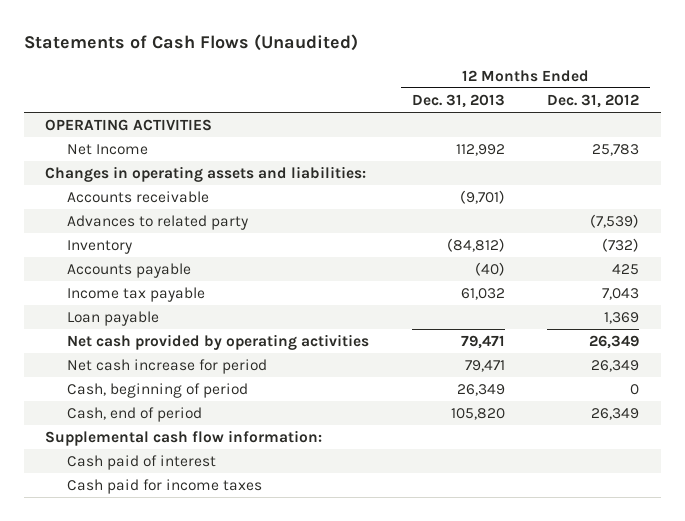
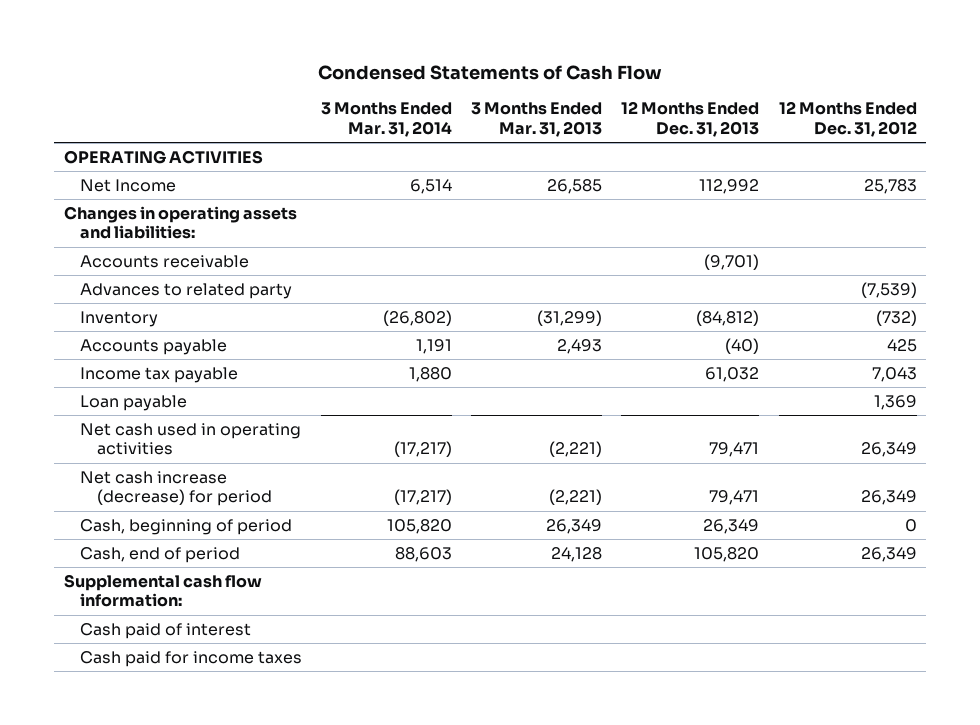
[24,34,359,52] Statements of Cash Flows (Unaudited) -> [318,64,663,80] Condensed Statements of Cash Flow
none -> [321,102,453,137] 3 Months Ended Mar. 31, 2014
none -> [471,102,603,137] 3 Months Ended Mar. 31, 2013
[66,333,369,350] Net cash provided by operating activities -> [80,422,302,456] Net cash used in operating activities
[66,358,267,374] Net cash increase for period -> [80,470,273,507] Net cash increase (decrease) for period

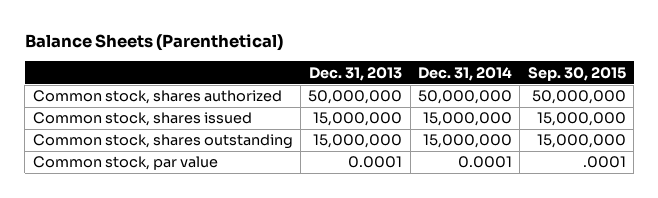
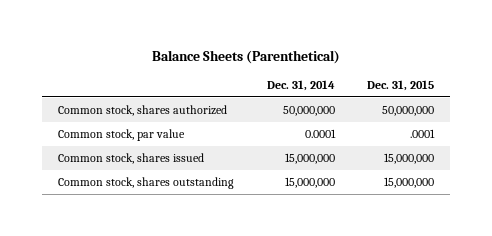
[309,66,403,81] Dec. 31, 2013 -> none
[527,66,626,81] Sep. 30, 2015 -> none
none -> [367,80,435,92] Dec. 31, 2015
[32,156,218,171] Common stock, par value -> [58,129,186,142] Common stock, par value

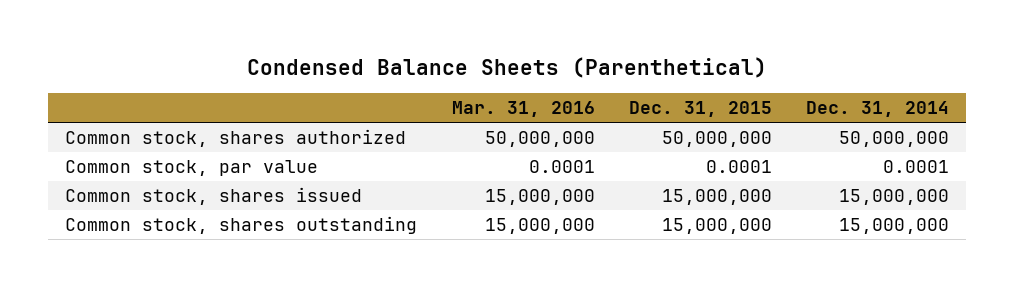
[152,49,341,64] Balance Sheets (Parenthetical) -> [247,57,768,79] Condensed Balance Sheets (Parenthetical)
none -> [451,101,595,118] Mar. 31, 2016
[410,129,436,139] .0001 -> [705,160,772,174] 0.0001

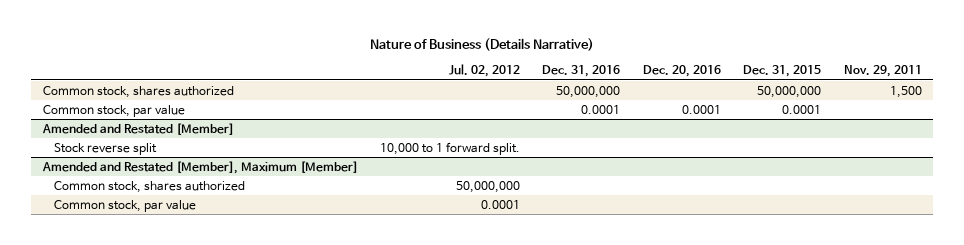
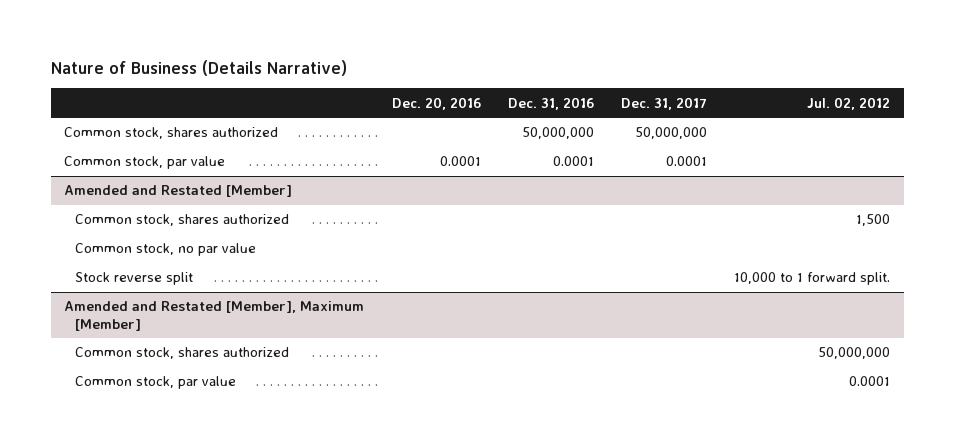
[743,65,822,78] Dec. 31, 2015 -> none
[843,65,922,78] Nov. 29, 2011 -> none
none -> [621,96,708,110] Dec. 31, 2017
none -> [74,214,289,227] Common stock, shares authorized
none -> [74,243,256,257] Common stock, no par value

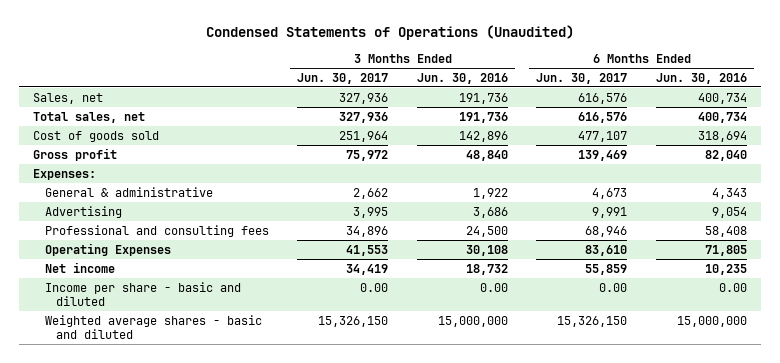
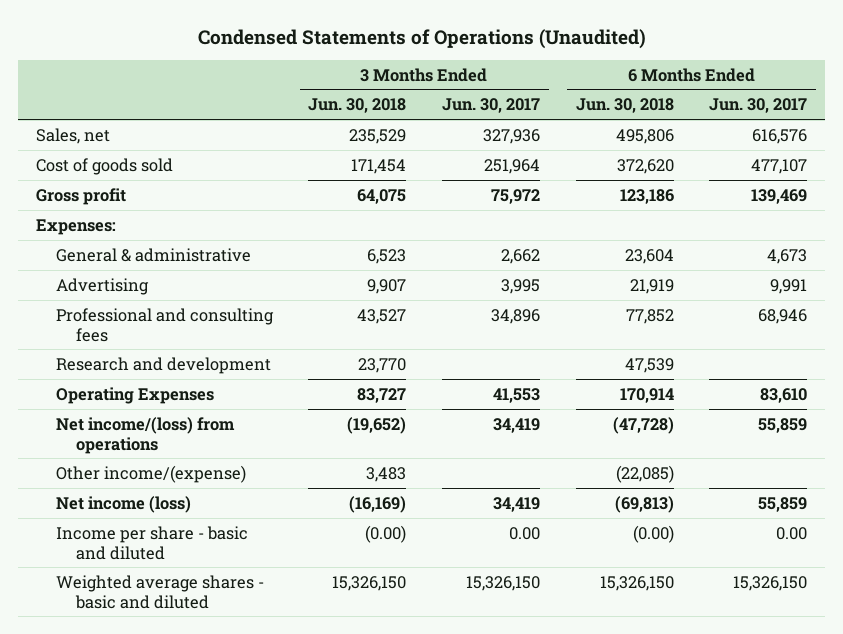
[416,72,508,84] Jun. 30, 2016 -> none
[655,72,747,84] Jun. 30, 2016 -> none
none -> [308,98,407,114] Jun. 30, 2018
none -> [575,98,674,114] Jun. 30, 2018
[33,111,146,123] Total sales, net -> none
none -> [55,356,271,374] Research and development
none -> [55,416,235,454] Net income/(loss) from operations
none -> [55,464,246,483] Other income/(expense)
[44,261,115,273] Net income -> [55,495,191,513] Net income (loss)

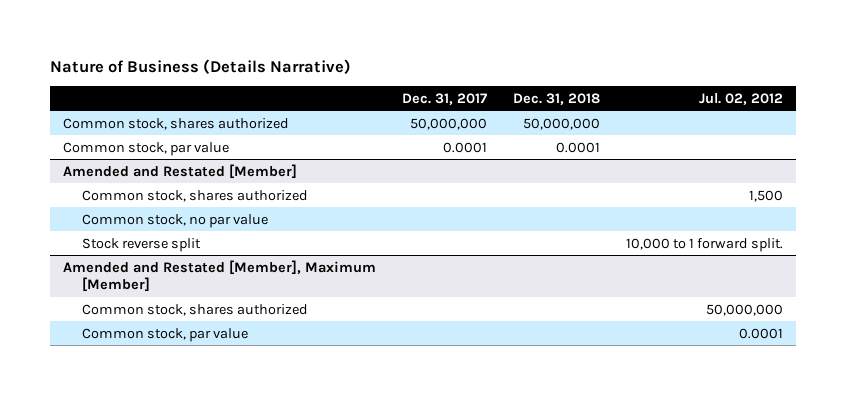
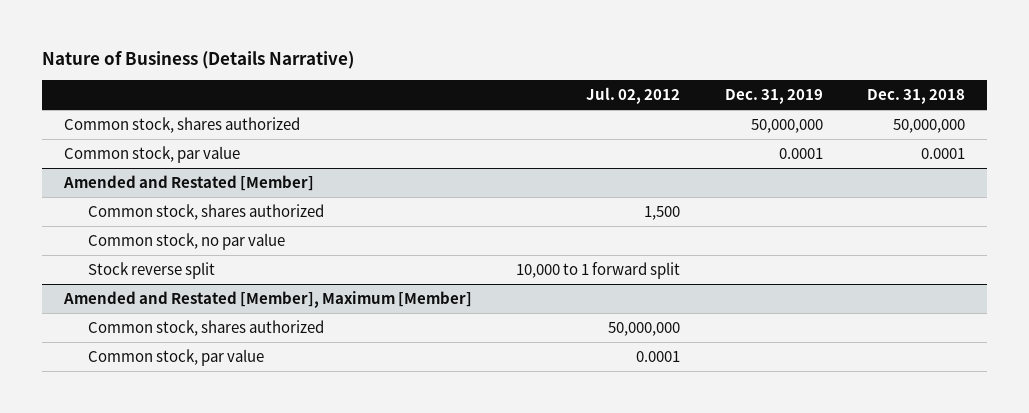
[401,92,487,105] Dec. 31, 2017 -> none
none -> [724,89,823,105] Dec. 31, 2019
[626,237,784,252] 10,000 to 1 forward split. -> [516,261,681,279] 10,000 to 1 forward split

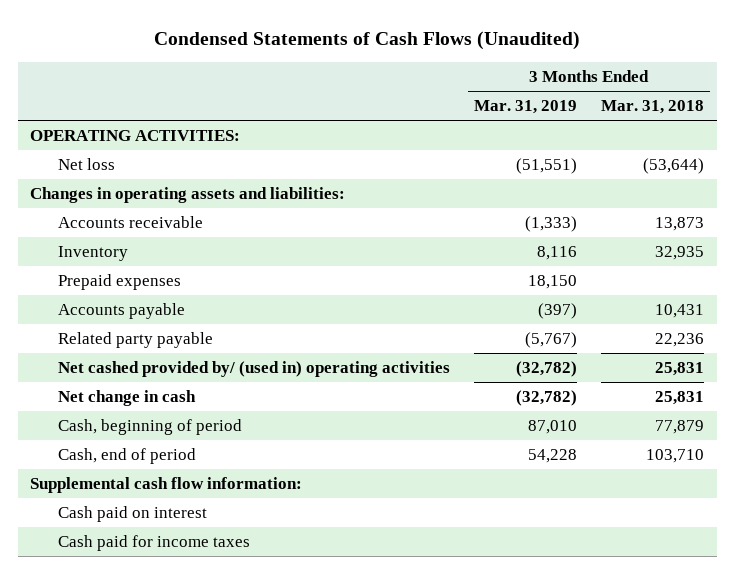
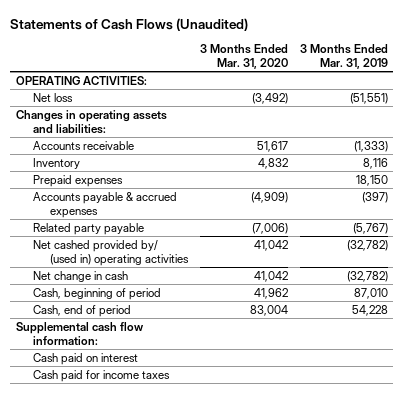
[154,30,581,50] Condensed Statements of Cash Flows (Unaudited) -> [10,17,249,31] Statements of Cash Flows (Unaudited)
[601,100,705,115] Mar. 31, 2018 -> none
none -> [199,43,288,69] 3 Months Ended Mar. 31, 2020
[57,303,185,320] Accounts payable -> [33,191,178,218] Accounts payable & accrued expenses

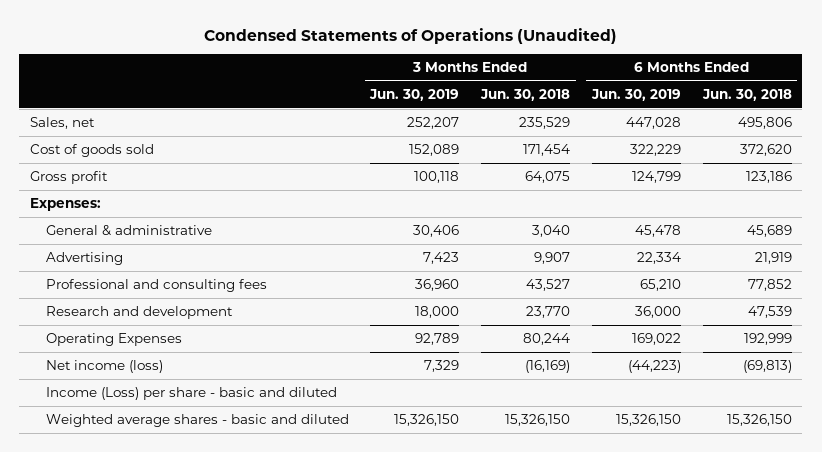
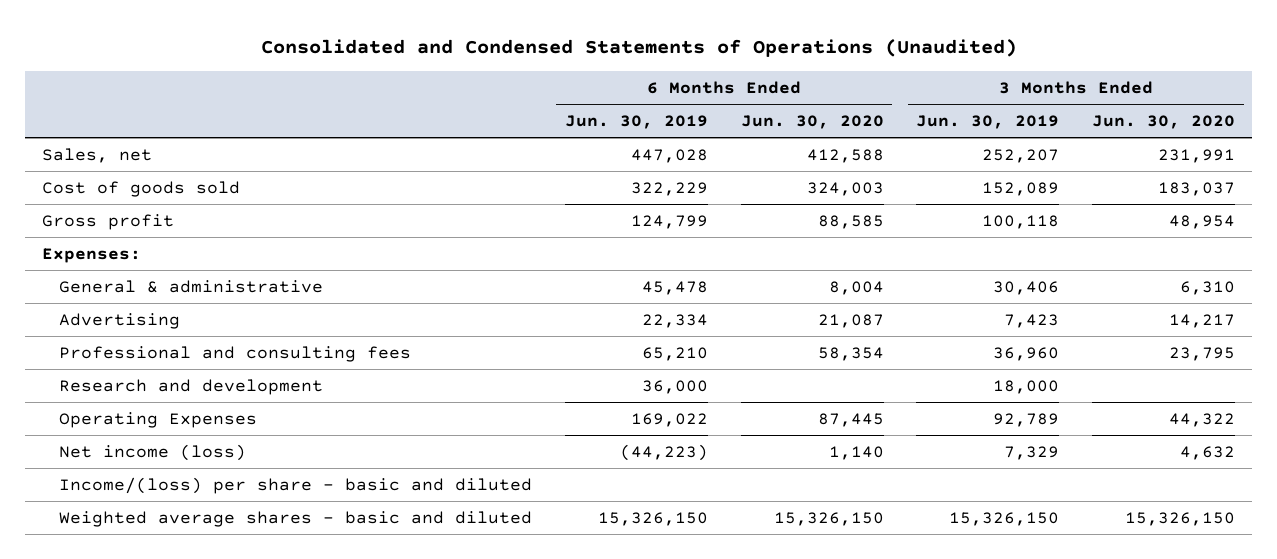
[203,27,617,44] Condensed Statements of Operations (Unaudited) -> [260,39,1017,58] Consolidated and Condensed Statements of Operations (Unaudited)
[480,89,571,102] Jun. 30, 2018 -> none
[701,89,792,102] Jun. 30, 2018 -> none
none -> [740,115,884,130] Jun. 30, 2020
none -> [1092,115,1236,130] Jun. 30, 2020
[45,387,337,401] Income (Loss) per share - basic and diluted -> [58,476,532,494] Income/(loss) per share - basic and diluted

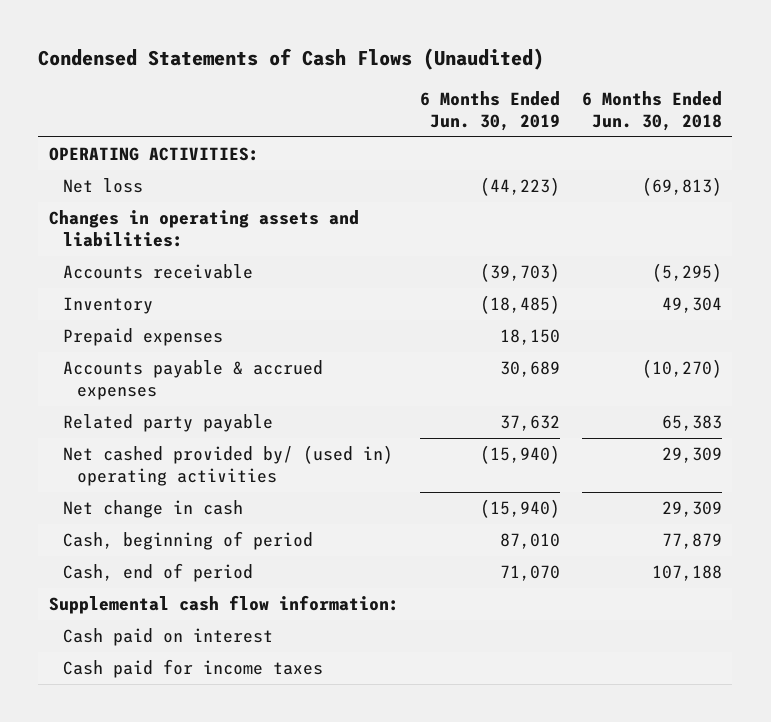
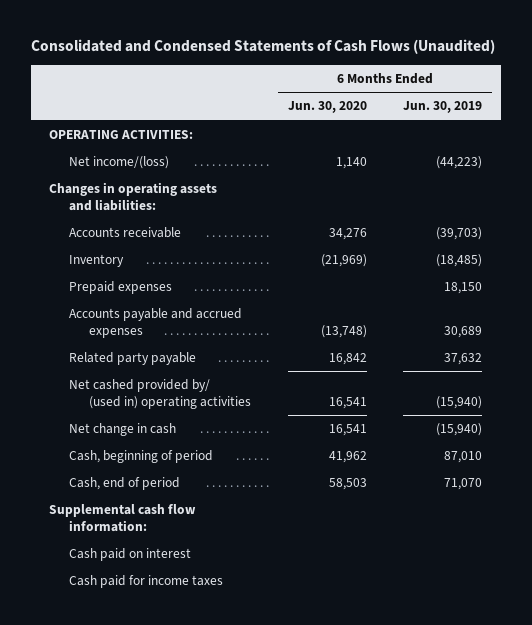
[38,48,545,71] Condensed Statements of Cash Flows (Unaudited) -> [30,39,495,55] Consolidated and Condensed Statements of Cash Flows (Unaudited)
[581,90,722,132] 6 Months Ended Jun. 30, 2018 -> none
none -> [287,101,367,114] Jun. 30, 2020
[63,177,144,193] Net loss -> [68,156,169,170] Net income/(loss)
[63,359,324,401] Accounts payable & accrued expenses -> [68,308,242,338] Accounts payable and accrued expenses

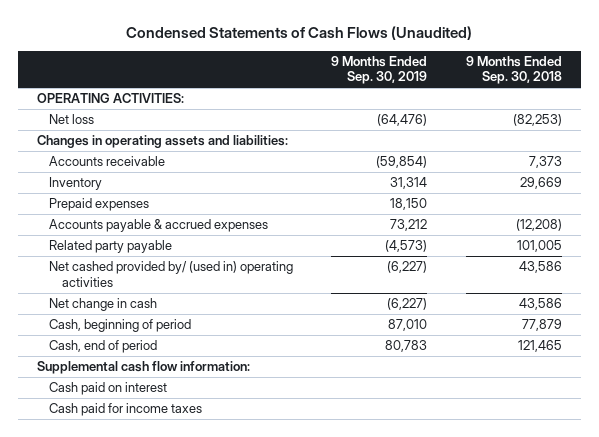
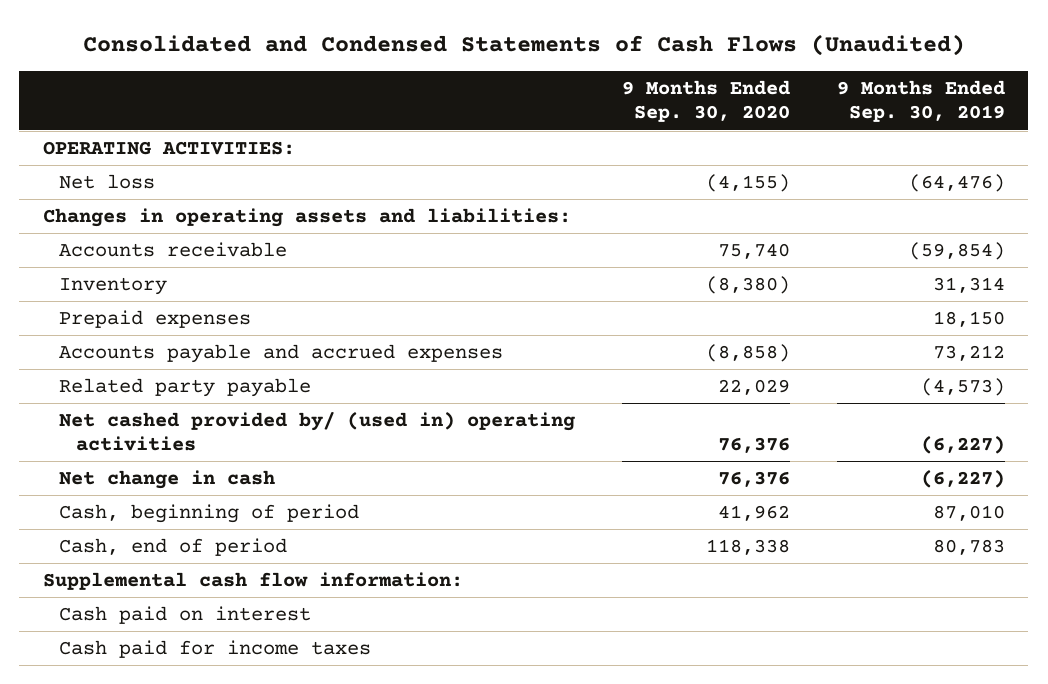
[126,25,473,40] Condensed Statements of Cash Flows (Unaudited) -> [82,33,965,56] Consolidated and Condensed Statements of Cash Flows (Unaudited)
[465,55,562,85] 9 Months Ended Sep. 30, 2018 -> none
none -> [622,80,791,123] 9 Months Ended Sep. 30, 2020
[49,219,269,233] Accounts payable & accrued expenses -> [59,344,504,364] Accounts payable and accrued expenses

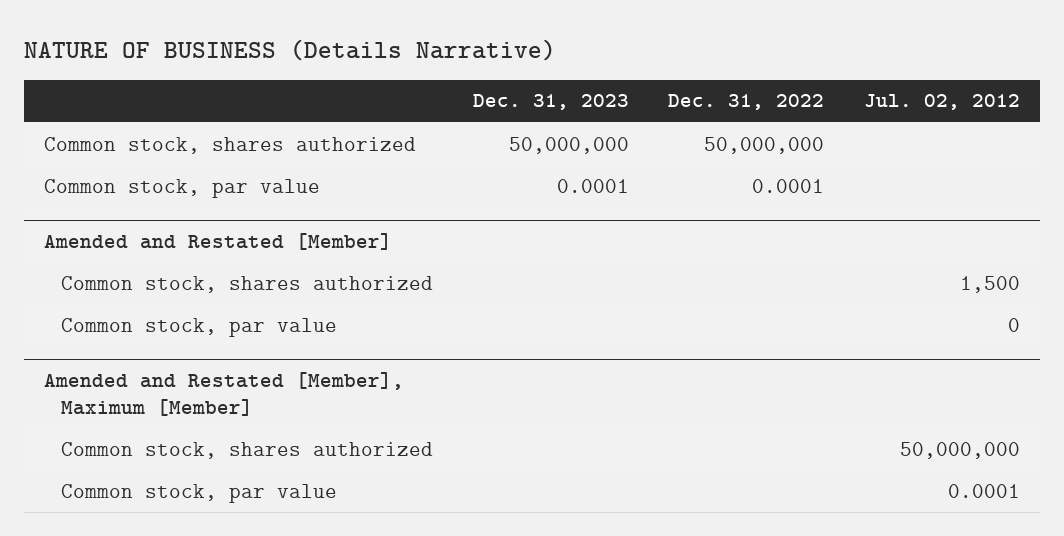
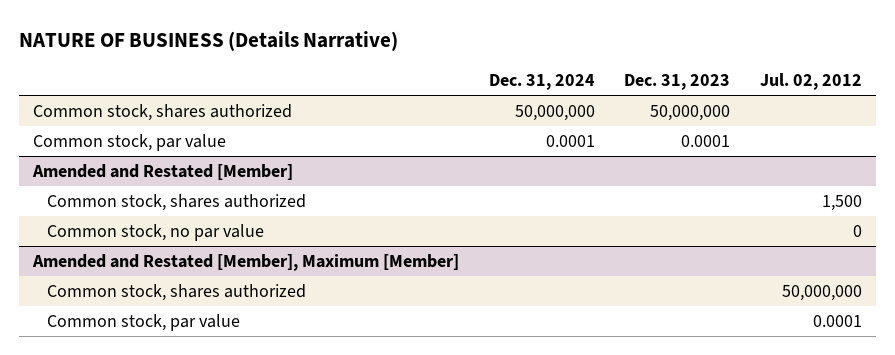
[668,94,825,111] Dec. 31, 2022 -> none
none -> [488,74,595,91] Dec. 31, 2024
[61,317,338,337] Common stock, par value -> [46,223,264,241] Common stock, no par value

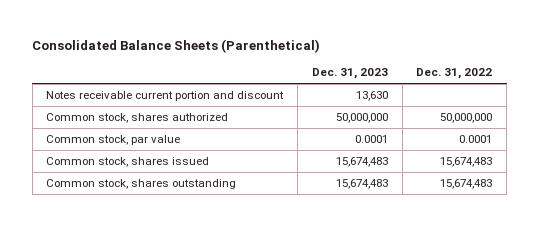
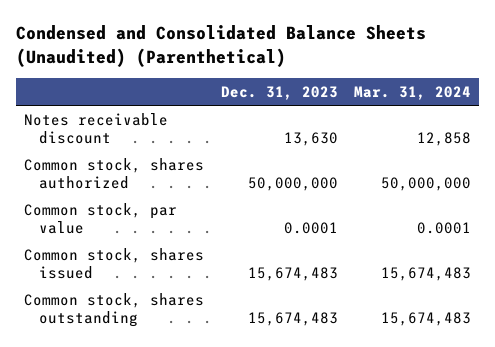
[32,38,321,53] Consolidated Balance Sheets (Parenthetical) -> [15,25,426,67] Condensed and Consolidated Balance Sheets (Unaudited) (Parenthetical)
[416,68,493,80] Dec. 31, 2022 -> none
none -> [354,85,472,100] Mar. 31, 2024
[46,91,285,102] Notes receivable current portion and discount -> [24,112,169,145] Notes receivable discount

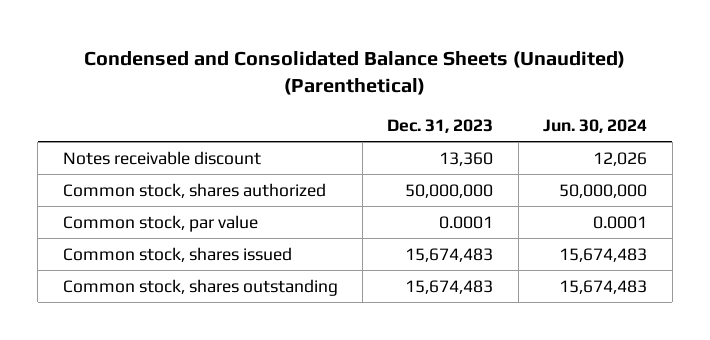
[354,85,472,100] Mar. 31, 2024 -> none
none -> [543,118,648,133] Jun. 30, 2024
[283,132,338,147] 13,630 -> [439,151,494,166] 13,360

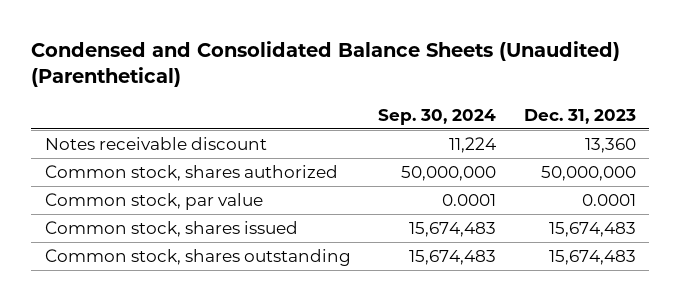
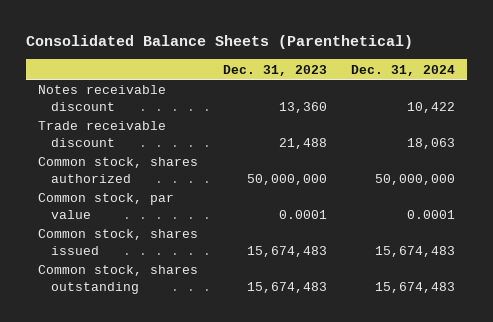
[30,41,620,88] Condensed and Consolidated Balance Sheets (Unaudited) (Parenthetical) -> [26,35,414,50] Consolidated Balance Sheets (Parenthetical)
[378,108,497,125] Sep. 30, 2024 -> none
none -> [350,64,455,76] Dec. 31, 2024
none -> [38,121,167,147] Trade receivable discount

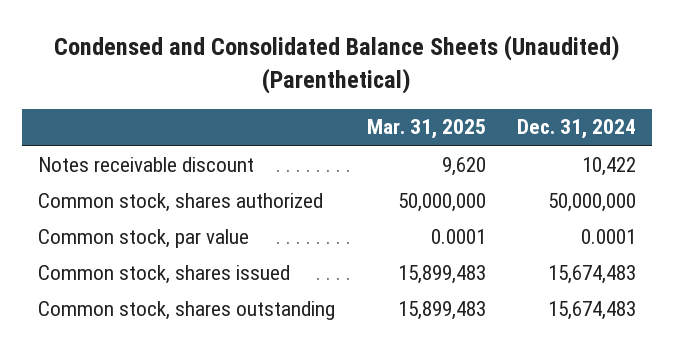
[26,35,414,50] Consolidated Balance Sheets (Parenthetical) -> [54,34,621,94] Condensed and Consolidated Balance Sheets (Unaudited) (Parenthetical)
[222,64,327,76] Dec. 31, 2023 -> none
none -> [366,119,486,140] Mar. 31, 2025
[38,121,167,147] Trade receivable discount -> none

